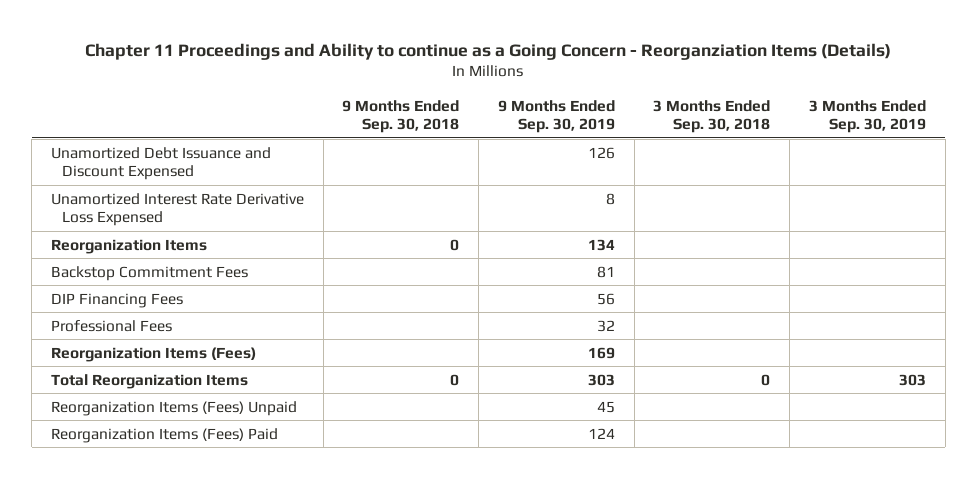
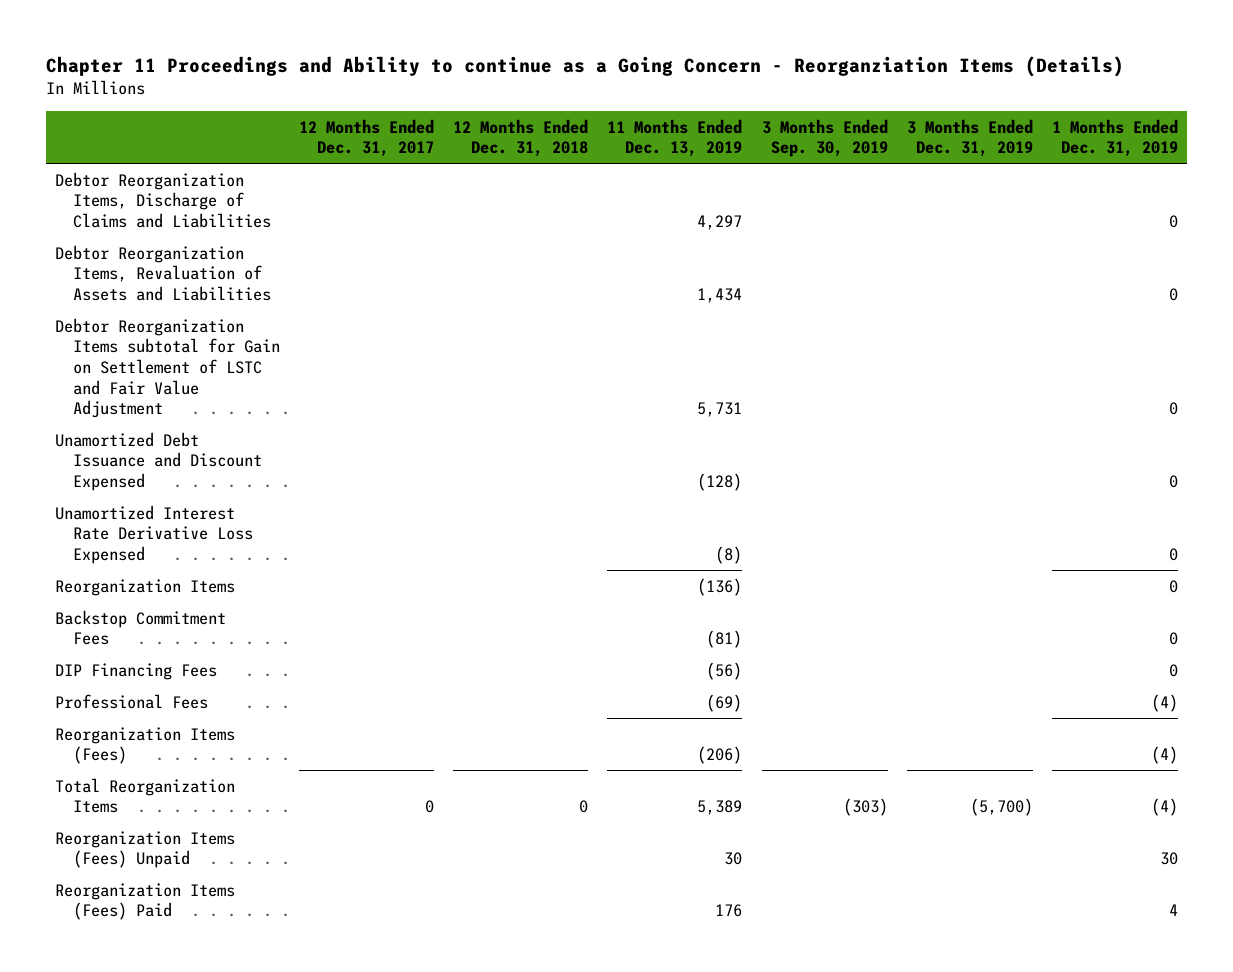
[342,99,460,134] 9 Months Ended Sep. 30, 2018 -> none
[497,99,615,134] 9 Months Ended Sep. 30, 2019 -> none
[653,99,771,134] 3 Months Ended Sep. 30, 2018 -> none
none -> [299,118,435,158] 12 Months Ended Dec. 31, 2017
none -> [453,118,589,158] 12 Months Ended Dec. 31, 2018
none -> [607,118,743,158] 11 Months Ended Dec. 13, 2019
none -> [906,118,1033,158] 3 Months Ended Dec. 31, 2019
none -> [1051,118,1178,158] 1 Months Ended Dec. 31, 2019
none -> [55,171,272,229] Debtor Reorganization Items, Discharge of Claims and Liabilities
none -> [55,244,272,302] Debtor Reorganization Items, Revaluation of Assets and Liabilities
none -> [55,317,281,419] Debtor Reorganization Items subtotal for Gain on Settlement of LSTC and Fair Value Adjustment
[898,373,926,386] 303 -> [842,798,888,817] (303)

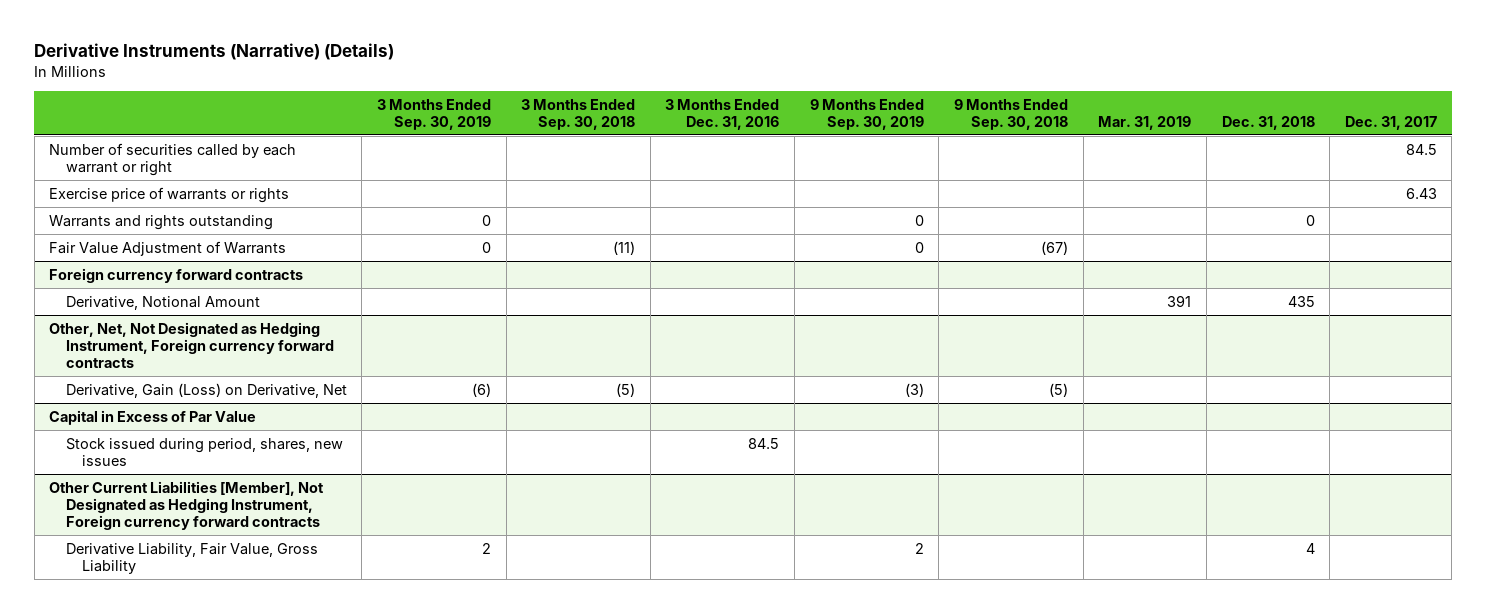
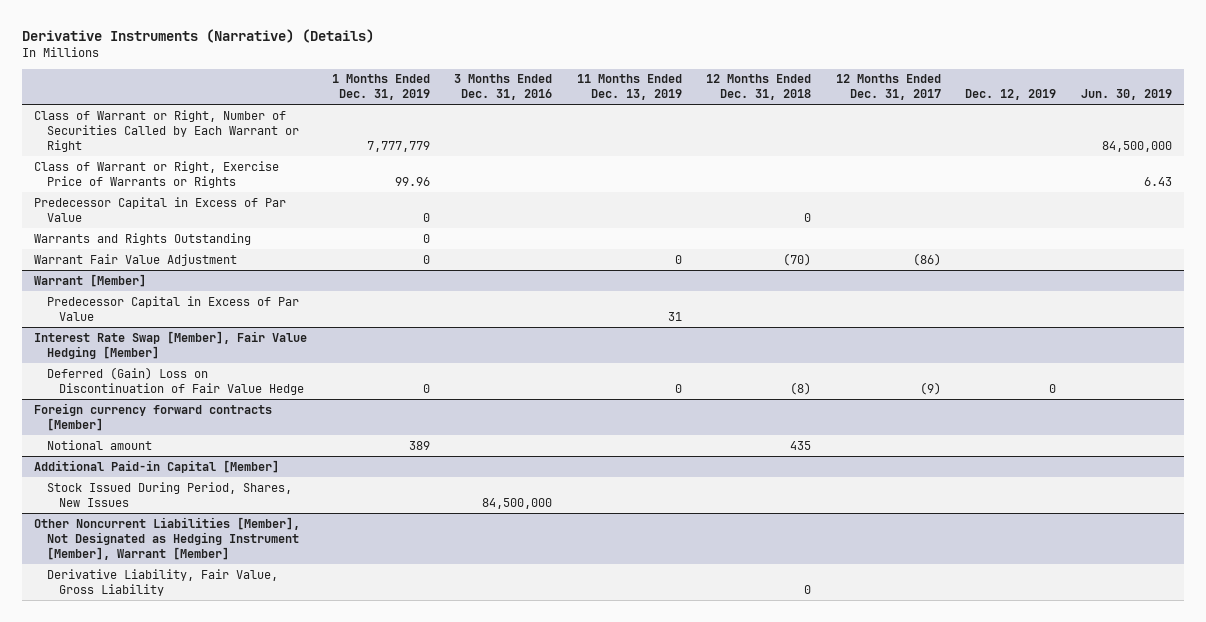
[376,98,491,130] 3 Months Ended Sep. 30, 2019 -> none
[521,98,636,130] 3 Months Ended Sep. 30, 2018 -> none
[809,98,924,130] 9 Months Ended Sep. 30, 2019 -> none
[953,98,1068,130] 9 Months Ended Sep. 30, 2018 -> none
[1098,115,1192,130] Mar. 31, 2019 -> none
[1221,115,1315,130] Dec. 31, 2018 -> none
[1344,115,1437,130] Dec. 31, 2017 -> none
none -> [331,74,430,101] 1 Months Ended Dec. 31, 2019
none -> [576,74,682,101] 11 Months Ended Dec. 13, 2019
none -> [706,74,812,101] 12 Months Ended Dec. 31, 2018
none -> [835,74,941,101] 12 Months Ended Dec. 31, 2017
none -> [965,89,1057,101] Dec. 12, 2019
none -> [1080,89,1172,101] Jun. 30, 2019
[49,321,334,368] Other, Net, Not Designated as Hedging Instrument, Foreign currency forward contracts -> none
[65,382,347,398] Derivative, Gain (Loss) on Derivative, Net -> none
[49,142,297,176] Number of securities called by each warrant or right -> [34,109,299,152] Class of Warrant or Right, Number of Securities Called by Each Warrant or Right
[49,186,290,203] Exercise price of warrants or rights -> [34,160,280,188] Class of Warrant or Right, Exercise Price of Warrants or Rights
none -> [34,196,287,222] Predecessor Capital in Excess of Par Value
[49,214,274,230] Warrants and rights outstanding -> [34,232,252,245] Warrants and Rights Outstanding
[49,240,287,256] Fair Value Adjustment of Warrants -> [34,253,238,266] Warrant Fair Value Adjustment
none -> [34,273,147,287] Warrant [Member]
none -> [46,295,299,321] Predecessor Capital in Excess of Par Value
none -> [34,330,308,359] Interest Rate Swap [Member], Fair Value Hedging [Member]
none -> [46,366,305,395] Deferred (Gain) Loss on Discontinuation of Fair Value Hedge
[49,267,304,283] Foreign currency forward contracts -> [34,402,273,431] Foreign currency forward contracts [Member]
[65,295,260,310] Derivative, Notional Amount -> [46,439,152,450] Notional amount
[49,409,257,425] Capital in Excess of Par Value -> [34,459,280,473] Additional Paid-in Capital [Member]
[65,437,343,466] Stock issued during period, shares, new issues -> [46,481,292,507] Stock Issued During Period, Shares, New Issues
[748,437,780,449] 84.5 -> [482,497,553,509] 84,500,000
[49,480,325,530] Other Current Liabilities [Member], Not Designated as Hedging Instrument, Foreign currency forward contracts -> [34,516,301,560] Other Noncurrent Liabilities [Member], Not Designated as Hedging Instrument [Member], Warrant [Member]

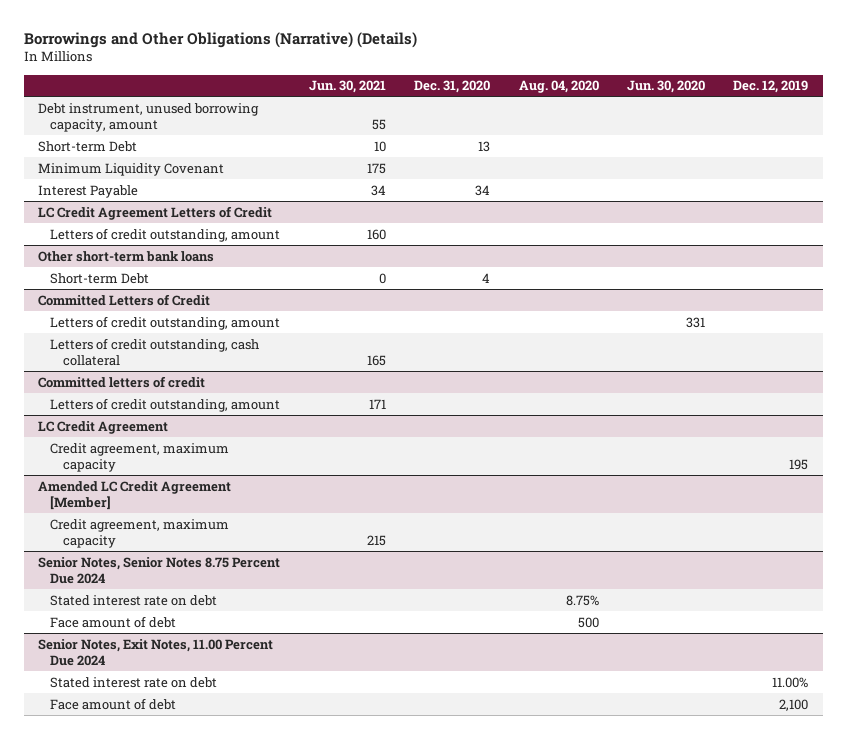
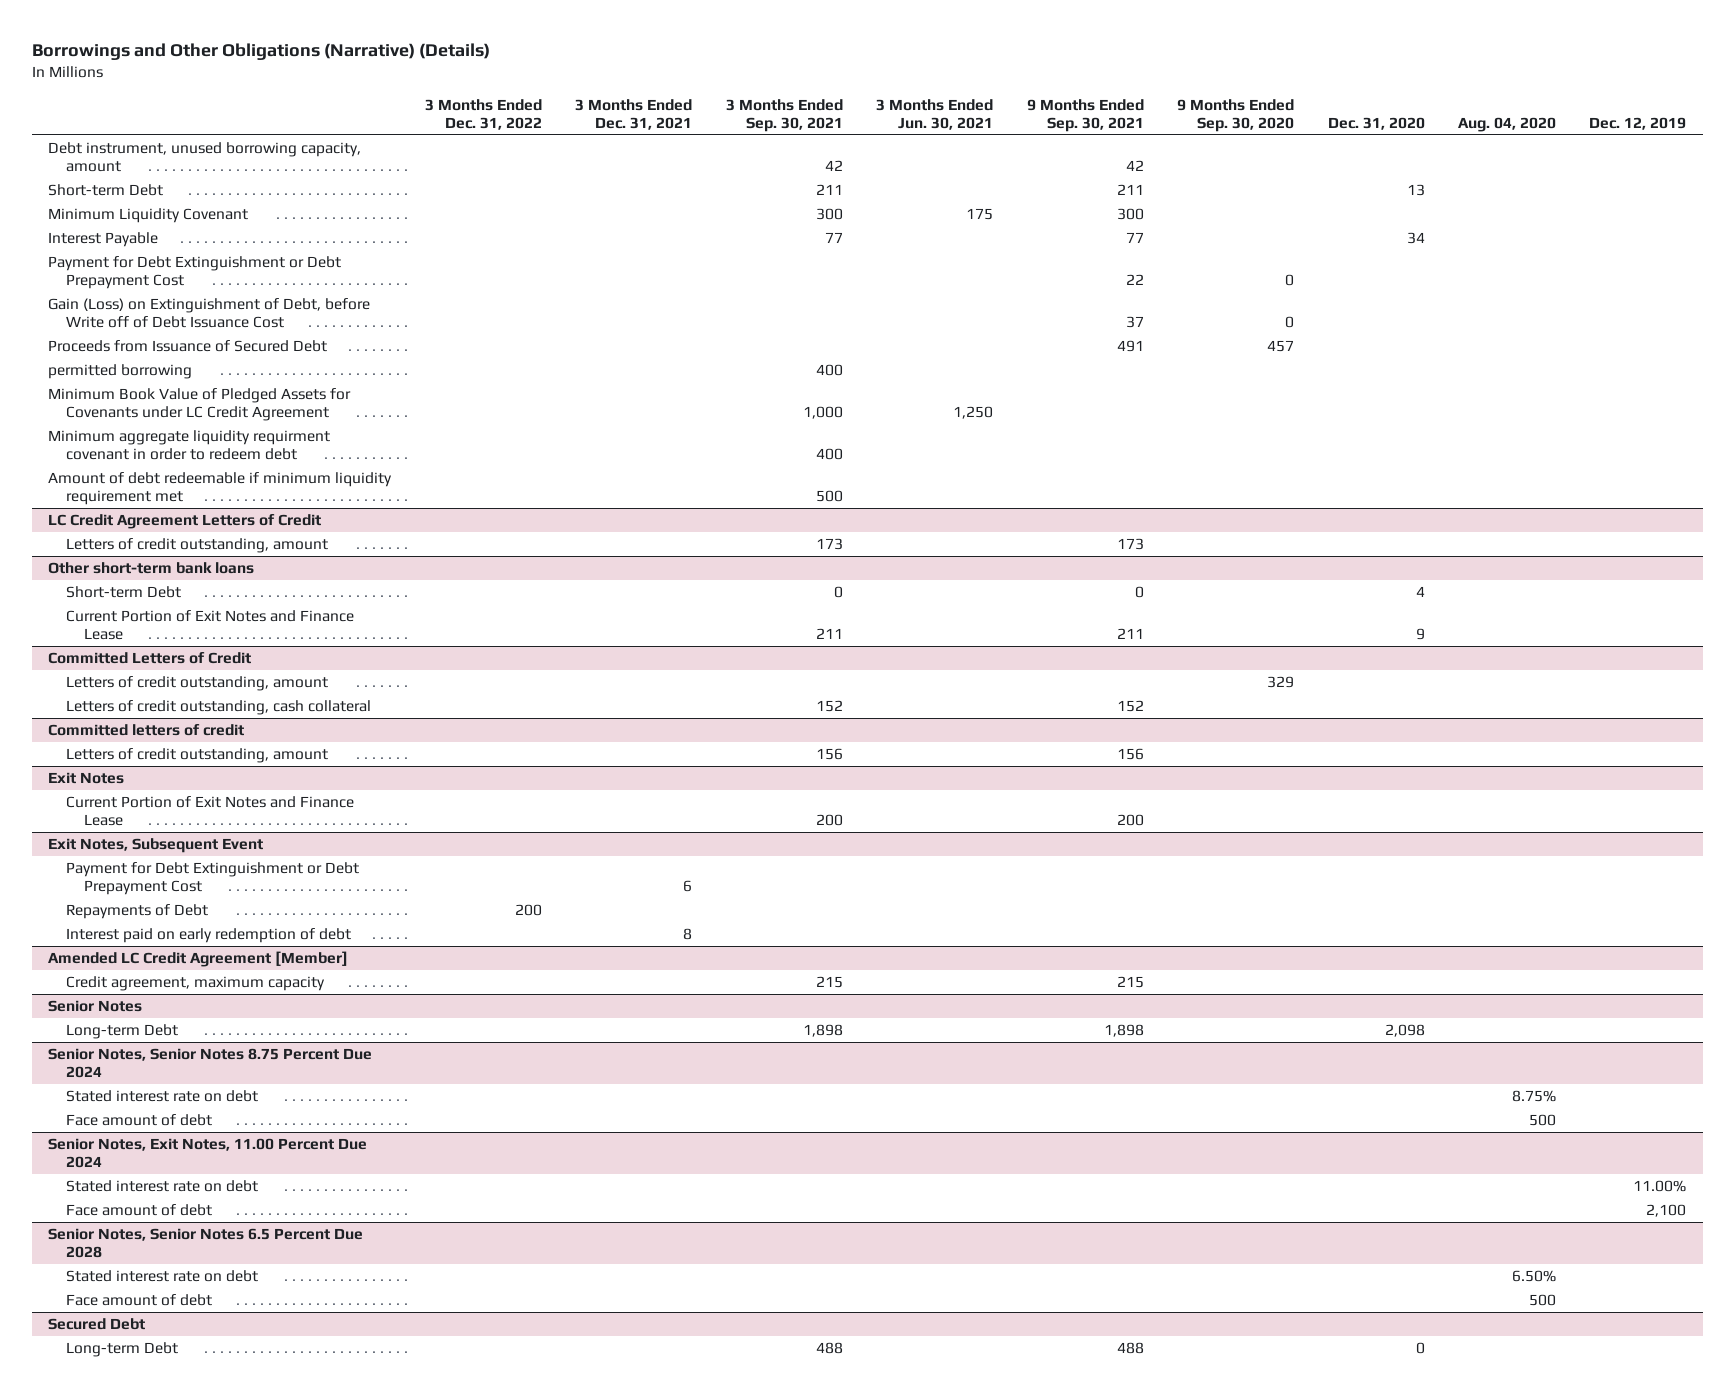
[308,80,386,94] Jun. 30, 2021 -> none
[626,80,705,94] Jun. 30, 2020 -> none
none -> [424,98,542,130] 3 Months Ended Dec. 31, 2022
none -> [575,98,693,130] 3 Months Ended Dec. 31, 2021
none -> [725,98,843,132] 3 Months Ended Sep. 30, 2021
none -> [876,98,994,130] 3 Months Ended Jun. 30, 2021
none -> [1026,98,1144,132] 9 Months Ended Sep. 30, 2021
none -> [1177,98,1295,132] 9 Months Ended Sep. 30, 2020
none -> [48,255,342,290] Payment for Debt Extinguishment or Debt Prepayment Cost
none -> [48,297,371,329] Gain (Loss) on Extinguishment of Debt, before Write off of Debt Issuance Cost
none -> [48,339,328,352] Proceeds from Issuance of Secured Debt
none -> [48,363,193,379] permitted borrowing
none -> [48,387,352,422] Minimum Book Value of Pledged Assets for Covenants under LC Credit Agreement
none -> [48,429,331,461] Minimum aggregate liquidity requirment covenant in order to redeem debt
none -> [48,471,393,506] Amount of debt redeemable if minimum liquidity requirement met
none -> [66,609,355,641] Current Portion of Exit Notes and Finance Lease
[37,420,168,434] LC Credit Agreement -> none
[50,442,230,472] Credit agreement, maximum capacity -> none
none -> [48,771,125,784] Exit Notes
none -> [66,795,355,827] Current Portion of Exit Notes and Finance Lease
none -> [48,837,264,853] Exit Notes, Subsequent Event
none -> [66,861,360,896] Payment for Debt Extinguishment or Debt Prepayment Cost
none -> [66,903,209,919] Repayments of Debt
none -> [66,927,352,943] Interest paid on early redemption of debt
none -> [48,999,143,1012] Senior Notes
none -> [66,1023,179,1039] Long-term Debt
none -> [48,1227,364,1259] Senior Notes, Senior Notes 6.5 Percent Due 2028
none -> [66,1269,259,1282] Stated interest rate on debt
none -> [66,1293,213,1306] Face amount of debt
none -> [48,1317,146,1330] Secured Debt
none -> [66,1341,179,1357] Long-term Debt

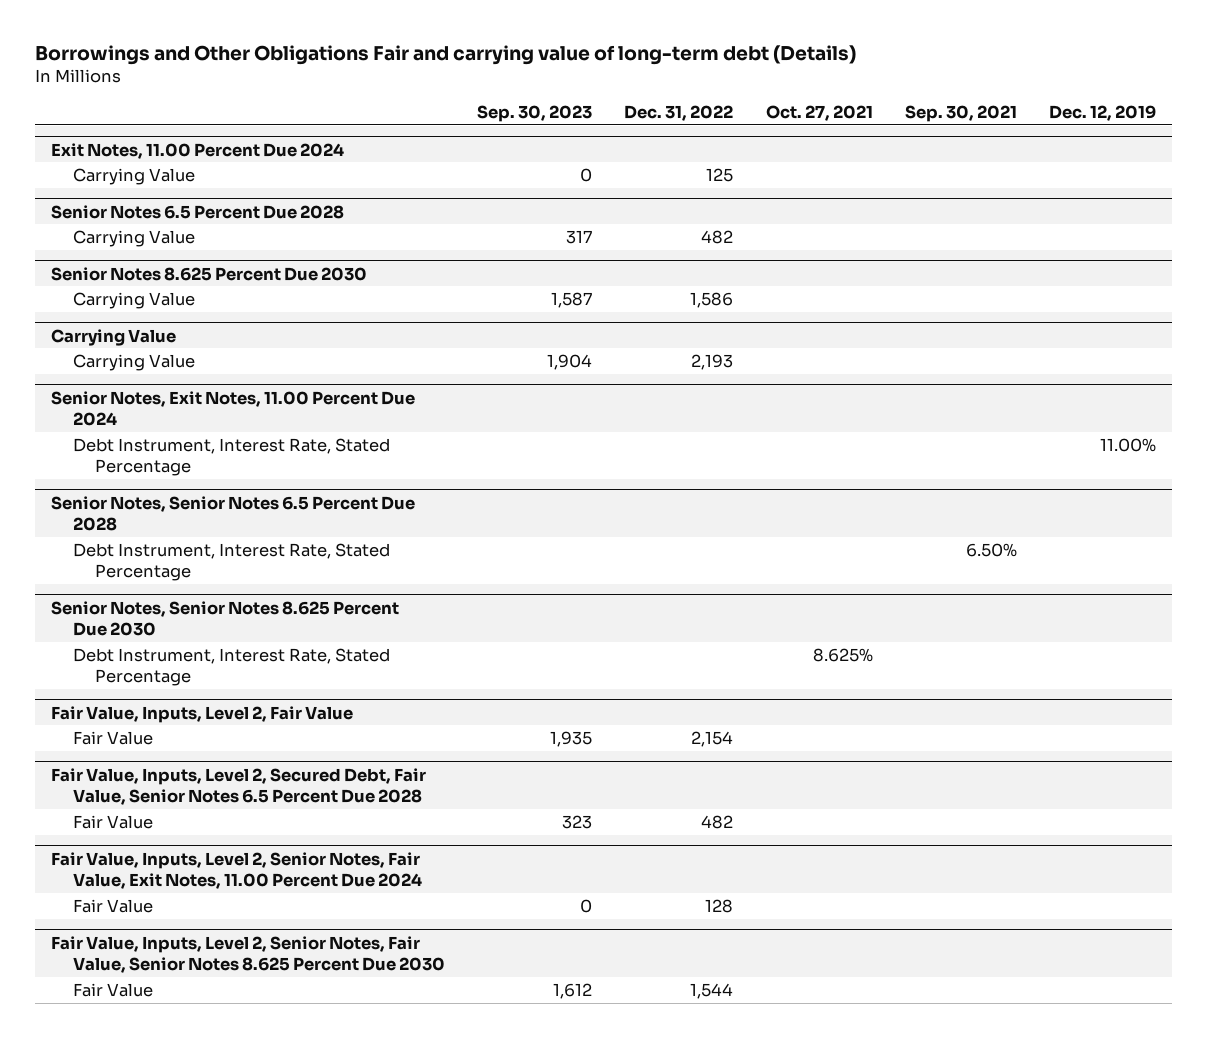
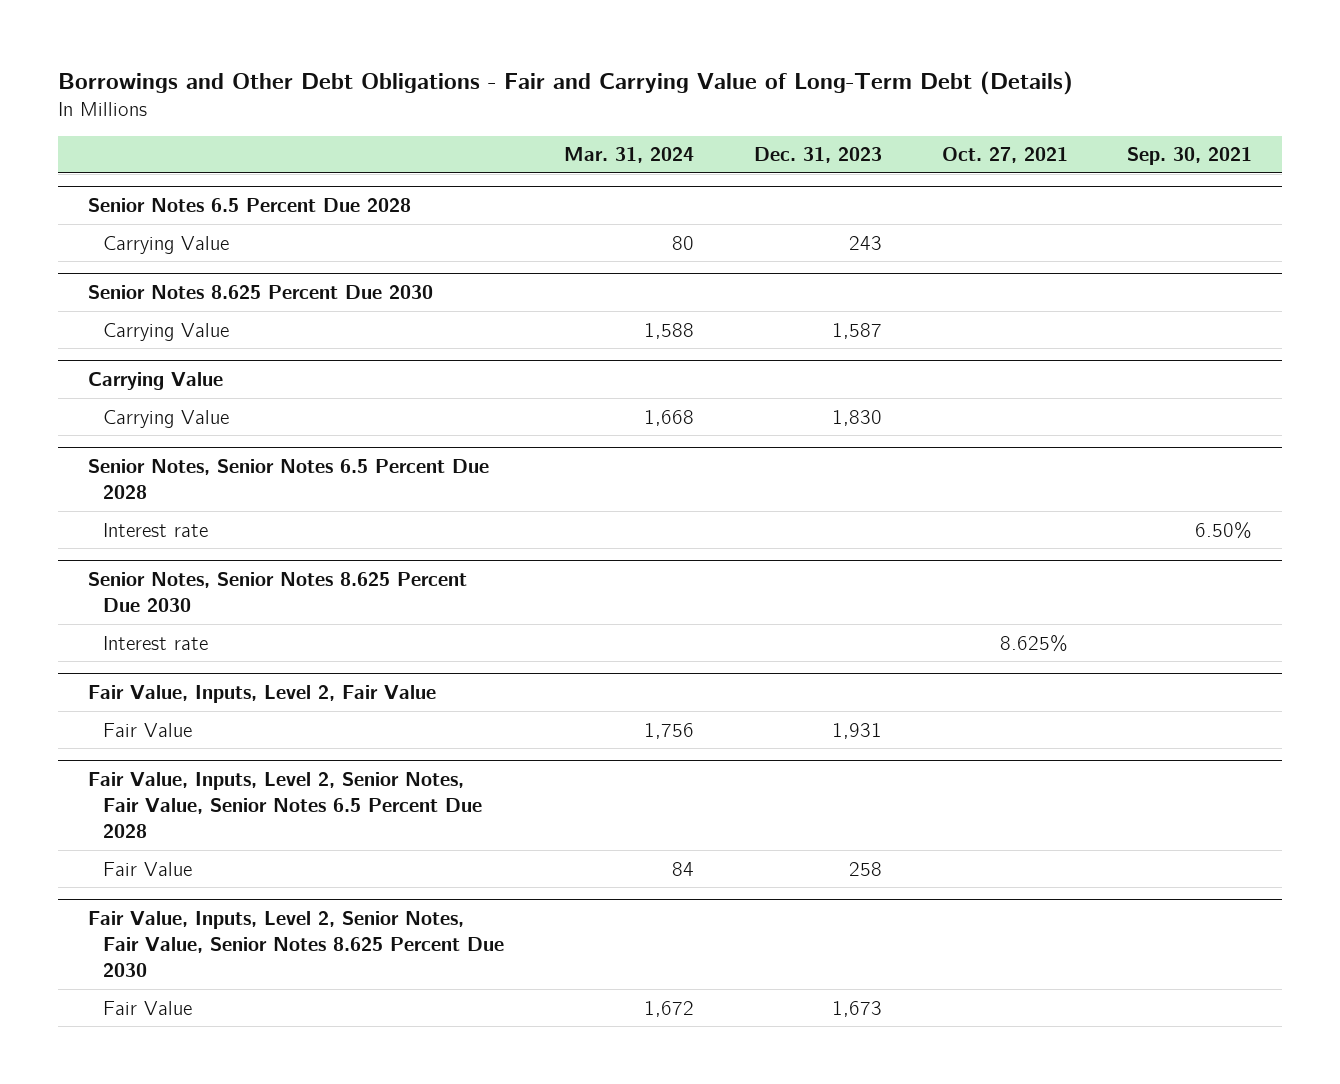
[34,45,856,66] Borrowings and Other Obligations Fair and carrying value of long-term debt (Details) -> [57,70,1073,95] Borrowings and Other Debt Obligations - Fair and Carrying Value of Long-Term Debt (Details)
[477,104,593,122] Sep. 30, 2023 -> none
[624,104,734,121] Dec. 31, 2022 -> none
[1049,104,1157,121] Dec. 12, 2019 -> none
none -> [563,147,694,164] Mar. 31, 2024
none -> [753,147,882,164] Dec. 31, 2023
[50,142,344,159] Exit Notes, 11.00 Percent Due 2024 -> none
[72,167,195,185] Carrying Value -> none
[50,390,415,426] Senior Notes, Exit Notes, 11.00 Percent Due 2024 -> none
[72,437,390,477] Debt Instrument, Interest Rate, Stated Percentage -> none
[72,542,390,582] Debt Instrument, Interest Rate, Stated Percentage -> [102,522,208,537] Interest rate
[72,647,390,687] Debt Instrument, Interest Rate, Stated Percentage -> [102,635,208,650] Interest rate
[50,767,426,805] Fair Value, Inputs, Level 2, Secured Debt, Fair Value, Senior Notes 6.5 Percent Due 2028 -> [87,772,482,838] Fair Value, Inputs, Level 2, Senior Notes, Fair Value, Senior Notes 6.5 Percent Due 2028
[50,851,422,889] Fair Value, Inputs, Level 2, Senior Notes, Fair Value, Exit Notes, 11.00 Percent Due 2024 -> none
[72,898,153,913] Fair Value -> none

